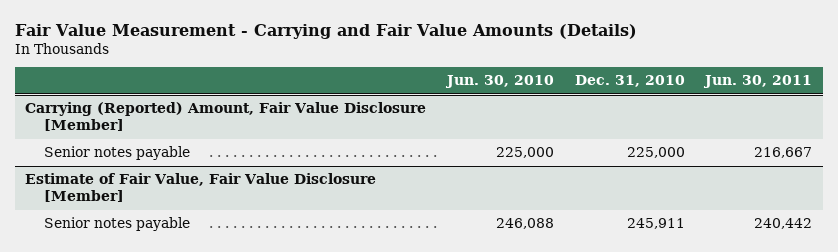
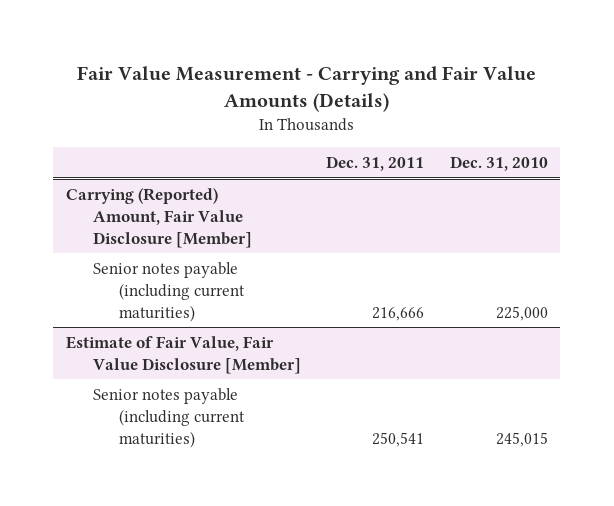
[444,75,554,89] Jun. 30, 2010 -> none
[703,75,813,89] Jun. 30, 2011 -> none
none -> [326,156,425,172] Dec. 31, 2011
[44,146,191,161] Senior notes payable -> [92,261,246,322] Senior notes payable (including current maturities)
[44,217,191,232] Senior notes payable -> [92,387,246,448] Senior notes payable (including current maturities)
[626,218,685,230] 245,911 -> [495,431,548,447] 245,015

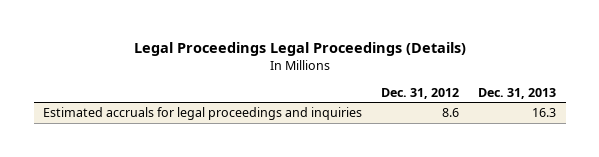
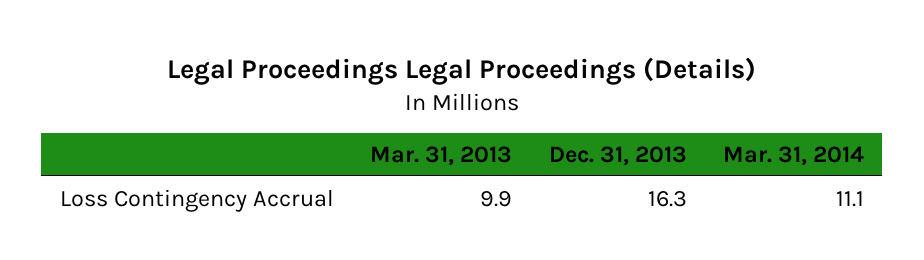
[381,87,460,99] Dec. 31, 2012 -> none
none -> [370,145,513,166] Mar. 31, 2013
none -> [722,145,864,166] Mar. 31, 2014
[43,107,363,121] Estimated accruals for legal proceedings and inquiries -> [59,188,334,212] Loss Contingency Accrual

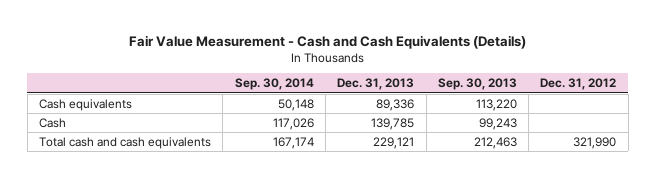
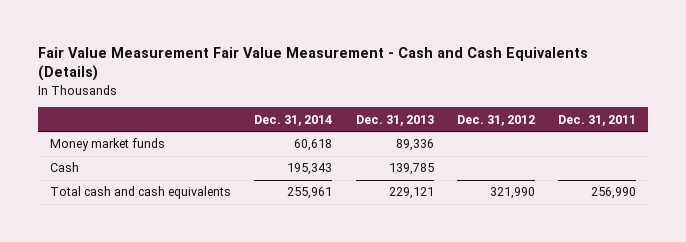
[128,34,526,49] Fair Value Measurement - Cash and Cash Equivalents (Details) -> [38,46,589,82] Fair Value Measurement Fair Value Measurement - Cash and Cash Equivalents (Details)
[234,78,314,91] Sep. 30, 2014 -> none
[437,78,517,91] Sep. 30, 2013 -> none
none -> [254,114,333,126] Dec. 31, 2014
none -> [558,114,637,126] Dec. 31, 2011
[39,98,133,111] Cash equivalents -> [49,138,165,152] Money market funds

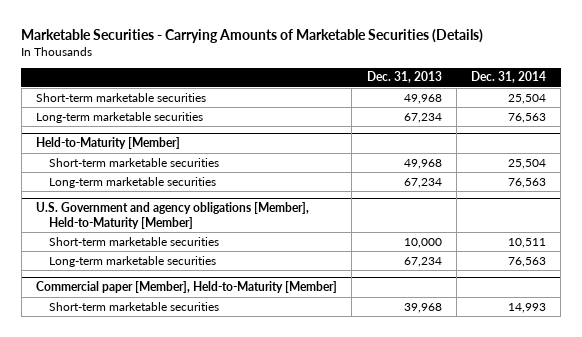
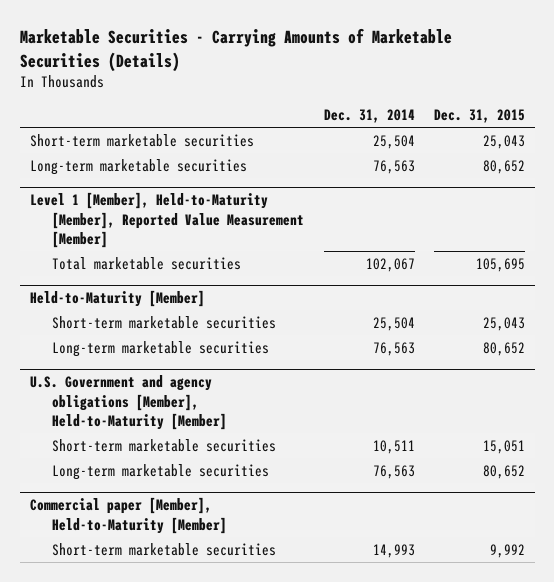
[366,71,442,84] Dec. 31, 2013 -> none
none -> [433,108,525,123] Dec. 31, 2015
none -> [29,192,305,248] Level 1 [Member], Held-to-Maturity [Member], Reported Value Measurement [Member]
none -> [52,256,242,270] Total marketable securities

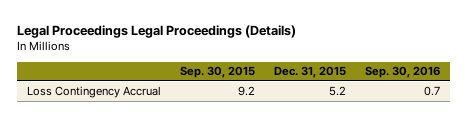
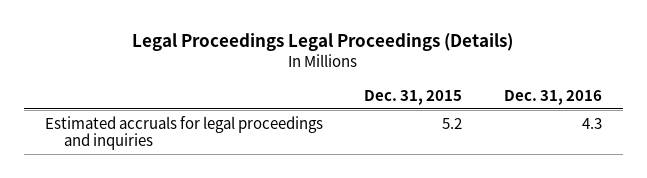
[179,66,255,79] Sep. 30, 2015 -> none
[365,66,441,79] Sep. 30, 2016 -> none
none -> [504,89,603,105] Dec. 31, 2016
[26,86,161,99] Loss Contingency Accrual -> [44,115,323,151] Estimated accruals for legal proceedings and inquiries

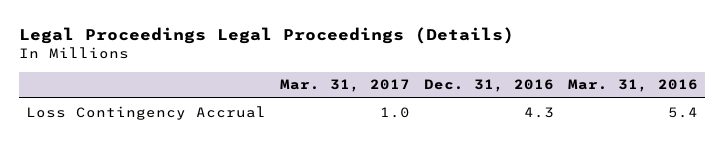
[364,89,463,105] Dec. 31, 2015 -> none
none -> [279,79,410,93] Mar. 31, 2017
none -> [567,79,698,93] Mar. 31, 2016
[44,115,323,151] Estimated accruals for legal proceedings and inquiries -> [25,105,266,120] Loss Contingency Accrual

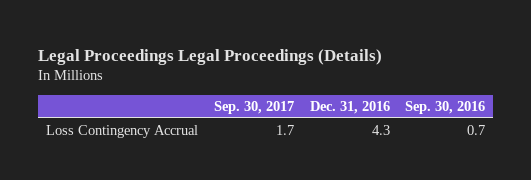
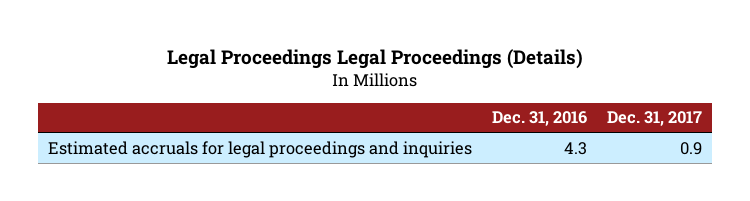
[213,101,294,115] Sep. 30, 2017 -> none
[405,101,486,115] Sep. 30, 2016 -> none
none -> [606,111,702,127] Dec. 31, 2017
[45,125,198,139] Loss Contingency Accrual -> [47,140,472,158] Estimated accruals for legal proceedings and inquiries

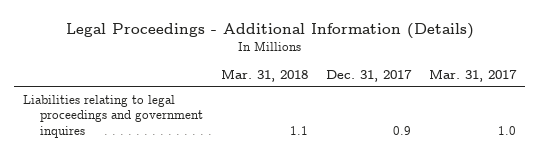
[166,48,583,69] Legal Proceedings Legal Proceedings (Details) -> [65,22,474,39] Legal Proceedings - Additional Information (Details)
[491,111,587,127] Dec. 31, 2016 -> none
none -> [221,69,309,83] Mar. 31, 2018
none -> [429,69,518,83] Mar. 31, 2017
[47,140,472,158] Estimated accruals for legal proceedings and inquiries -> [23,94,204,138] Liabilities relating to legal proceedings and government inquires

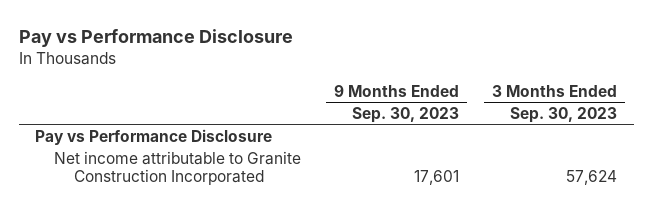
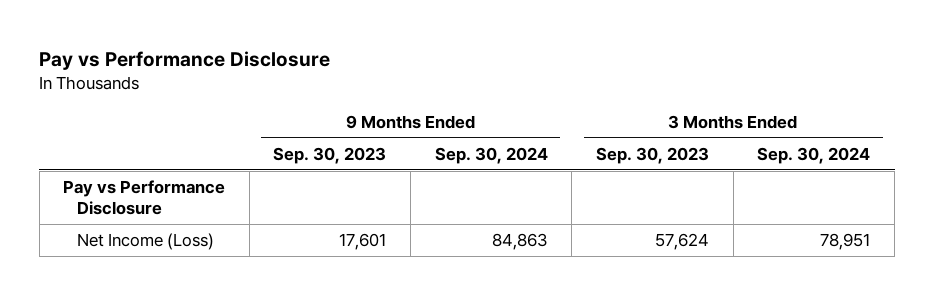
none -> [434,146,548,164] Sep. 30, 2024
none -> [757,146,871,164] Sep. 30, 2024
[54,150,302,186] Net income attributable to Granite Construction Incorporated -> [76,233,214,251] Net Income (Loss)

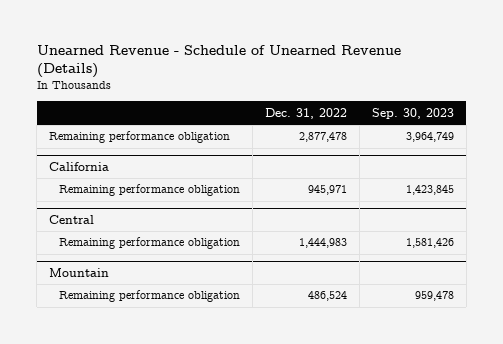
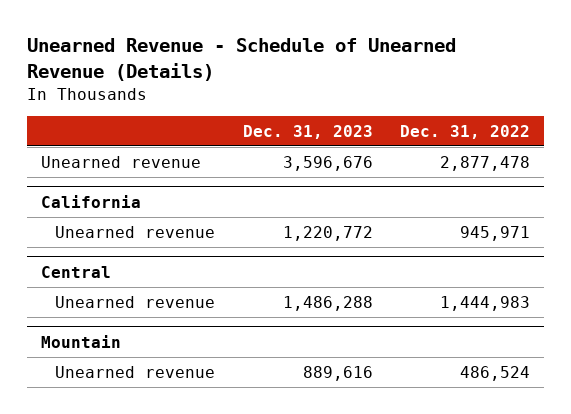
[371,107,454,119] Sep. 30, 2023 -> none
none -> [242,124,373,139] Dec. 31, 2023
[48,131,230,144] Remaining performance obligation -> [41,155,202,168] Unearned revenue
[59,184,241,197] Remaining performance obligation -> [54,225,215,238] Unearned revenue
[59,237,241,250] Remaining performance obligation -> [54,295,215,308] Unearned revenue
[59,290,241,303] Remaining performance obligation -> [54,365,215,378] Unearned revenue

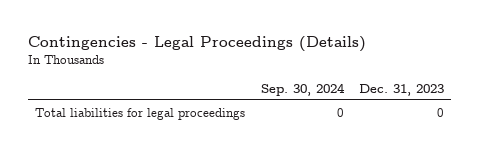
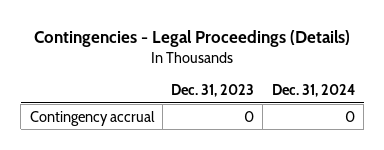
[260,82,345,96] Sep. 30, 2024 -> none
none -> [271,84,355,98] Dec. 31, 2024
[35,108,246,121] Total liabilities for legal proceedings -> [29,110,155,126] Contingency accrual

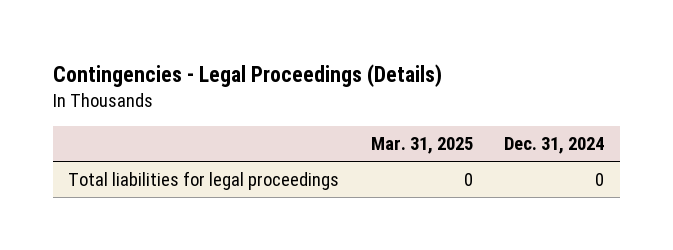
[171,84,255,98] Dec. 31, 2023 -> none
none -> [370,136,473,154] Mar. 31, 2025
[29,110,155,126] Contingency accrual -> [68,171,340,191] Total liabilities for legal proceedings

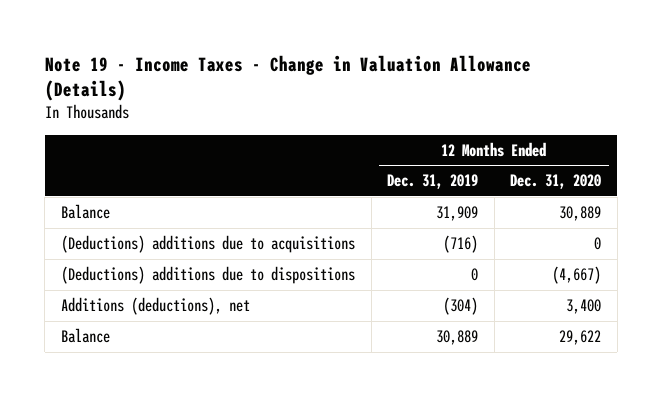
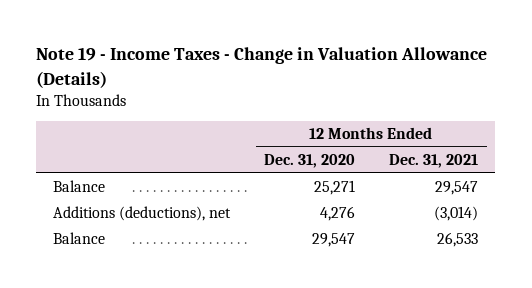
[387,174,479,190] Dec. 31, 2019 -> none
none -> [389,153,479,168] Dec. 31, 2021
[61,235,356,254] (Deductions) additions due to acquisitions -> none
[61,266,356,285] (Deductions) additions due to dispositions -> none
[559,206,602,222] 30,889 -> [314,180,356,196] 25,271
[566,299,602,315] 3,400 -> [320,206,356,222] 4,276
[559,330,602,346] 29,622 -> [312,233,356,248] 29,547

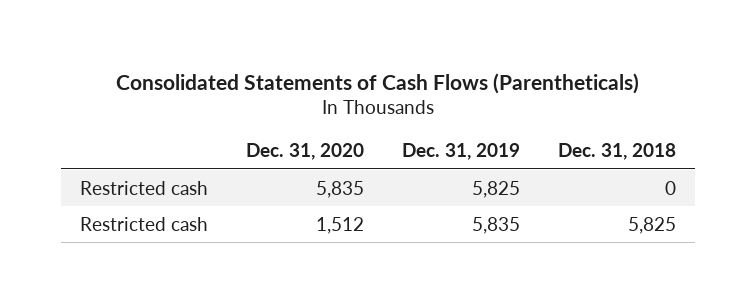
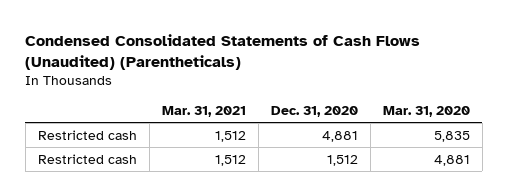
[115,72,639,94] Consolidated Statements of Cash Flows (Parentheticals) -> [25,34,421,70] Condensed Consolidated Statements of Cash Flows (Unaudited) (Parentheticals)
[401,143,520,161] Dec. 31, 2019 -> none
[557,143,676,161] Dec. 31, 2018 -> none
none -> [161,105,246,117] Mar. 31, 2021
none -> [382,105,470,117] Mar. 31, 2020
[315,180,364,198] 5,835 -> [321,130,358,142] 4,881

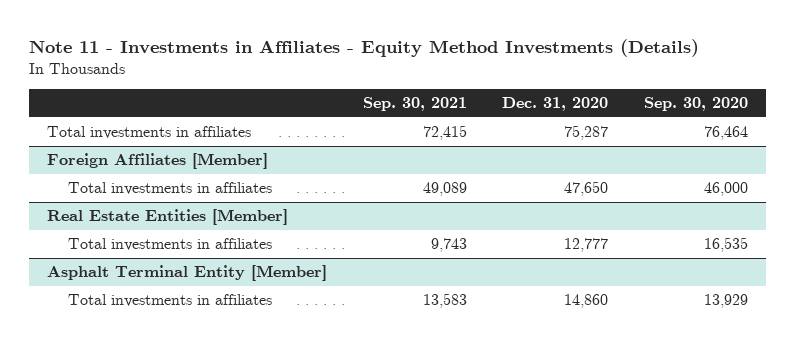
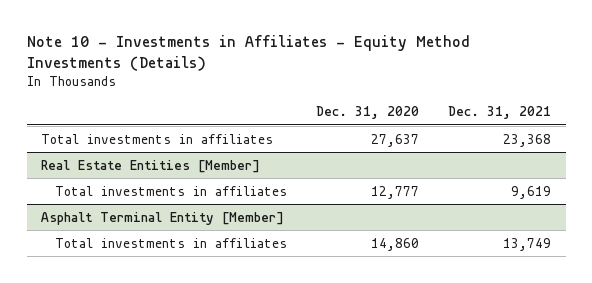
[29,39,700,58] Note 11 - Investments in Affiliates - Equity Method Investments (Details) -> [26,35,470,71] Note 10 - Investments in Affiliates - Equity Method Investments (Details)
[362,97,467,112] Sep. 30, 2021 -> none
[644,97,749,112] Sep. 30, 2020 -> none
none -> [448,106,552,120] Dec. 31, 2021
[47,153,269,170] Foreign Affiliates [Member] -> none
[68,182,273,196] Total investments in affiliates -> none
[564,125,609,141] 75,287 -> [370,133,419,147] 27,637

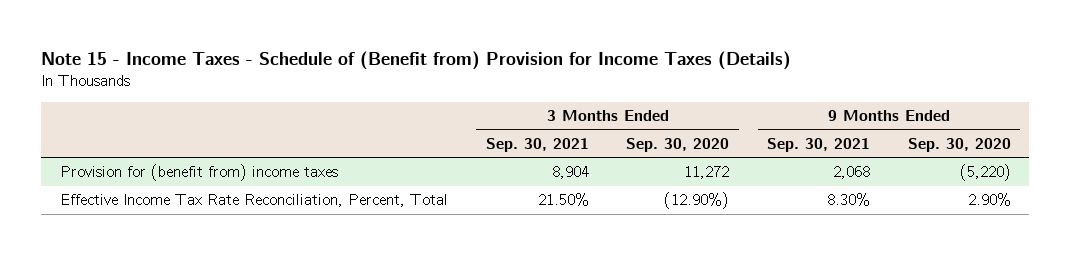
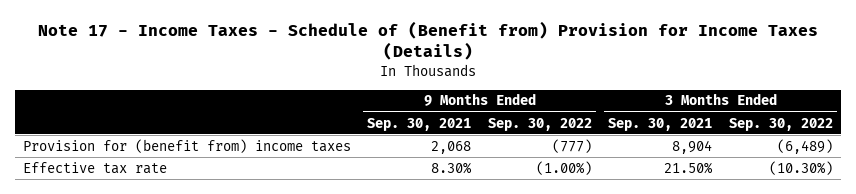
[41,51,792,71] Note 15 - Income Taxes - Schedule of (Benefit from) Provision for Income Taxes (Details) -> [37,21,818,61] Note 17 - Income Taxes - Schedule of (Benefit from) Provision for Income Taxes (Details)
[626,137,730,152] Sep. 30, 2020 -> none
[907,137,1011,152] Sep. 30, 2020 -> none
none -> [487,117,592,131] Sep. 30, 2022
none -> [728,117,833,131] Sep. 30, 2022
[60,194,449,208] Effective Income Tax Rate Reconciliation, Percent, Total -> [23,161,168,174] Effective tax rate

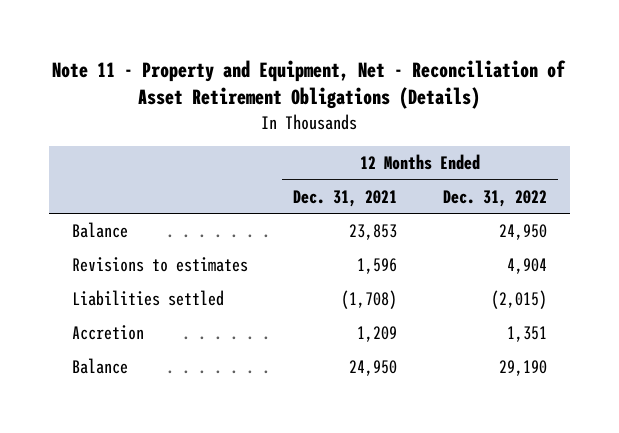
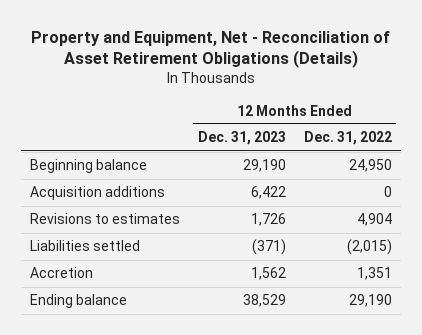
[52,59,567,110] Note 11 - Property and Equipment, Net - Reconciliation of Asset Retirement Obligations (Details) -> [30,30,390,69] Property and Equipment, Net - Reconciliation of Asset Retirement Obligations (Details)
[293,189,398,207] Dec. 31, 2021 -> none
none -> [197,131,286,146] Dec. 31, 2023
[71,222,128,239] Balance -> [29,159,147,174] Beginning balance
none -> [29,186,165,201] Acquisition additions
[71,358,128,375] Balance -> [29,294,127,309] Ending balance

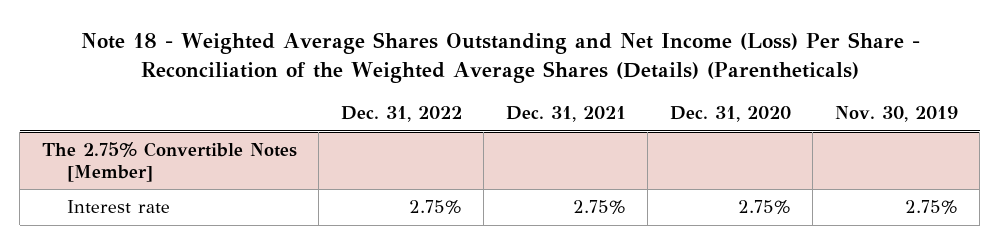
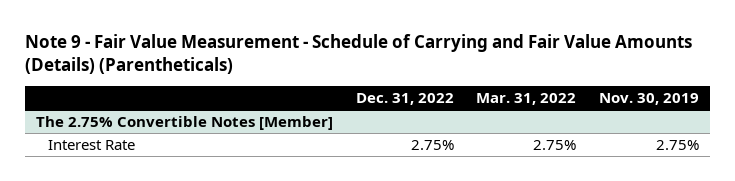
[80,32,920,83] Note 18 - Weighted Average Shares Outstanding and Net Income (Loss) Per Share - Reconciliation of the Weighted Average Shares (Details) (Parentheticals) -> [24,33,692,75] Note 9 - Fair Value Measurement - Schedule of Carrying and Fair Value Amounts (Details) (Parentheticals)
[505,106,626,123] Dec. 31, 2021 -> none
[669,106,791,123] Dec. 31, 2020 -> none
none -> [476,92,577,105] Mar. 31, 2022
[67,200,171,214] Interest rate -> [47,139,135,150] Interest Rate

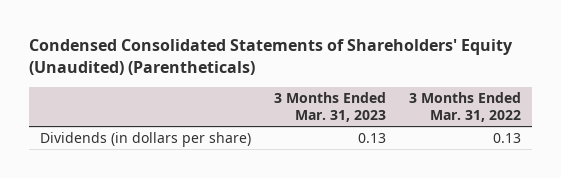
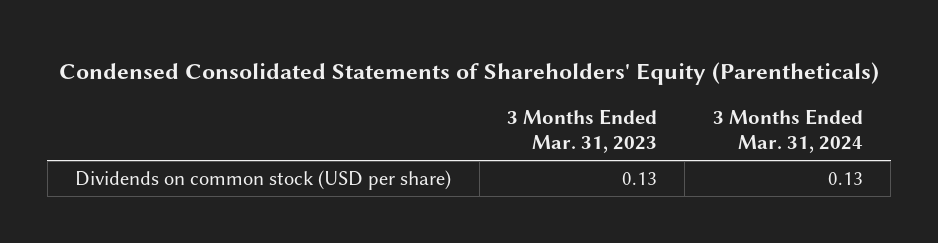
[29,38,514,75] Condensed Consolidated Statements of Shareholders' Equity (Unaudited) (Parentheticals) -> [58,61,879,85] Condensed Consolidated Statements of Shareholders' Equity (Parentheticals)
[408,92,521,123] 3 Months Ended Mar. 31, 2022 -> none
none -> [712,108,863,153] 3 Months Ended Mar. 31, 2024
[40,132,252,148] Dividends (in dollars per share) -> [75,170,452,191] Dividends on common stock (USD per share)

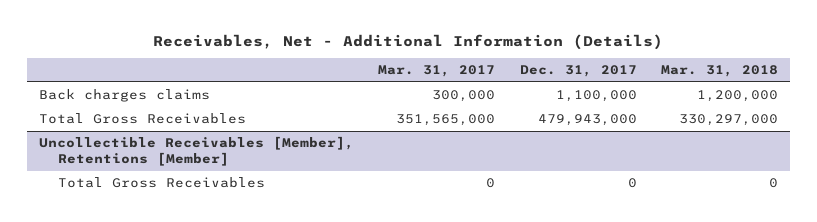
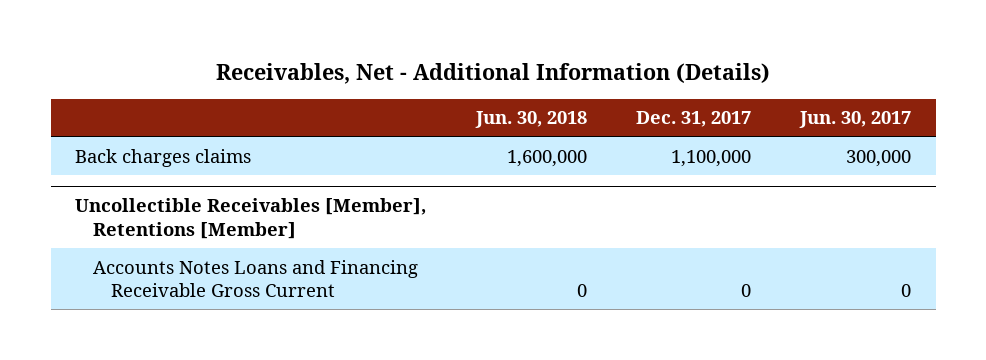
[378,65,496,78] Mar. 31, 2017 -> none
[661,65,779,78] Mar. 31, 2018 -> none
none -> [474,111,587,129] Jun. 30, 2018
none -> [799,111,912,129] Jun. 30, 2017
[38,113,246,125] Total Gross Receivables -> none
[57,177,265,189] Total Gross Receivables -> [93,259,419,298] Accounts Notes Loans and Financing Receivable Gross Current

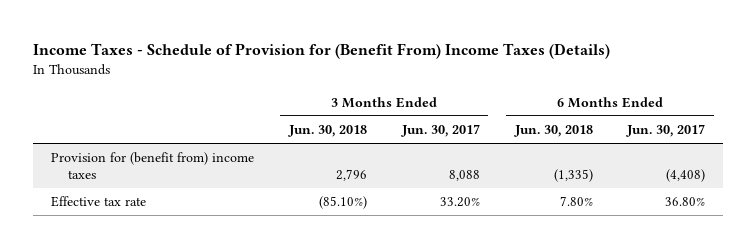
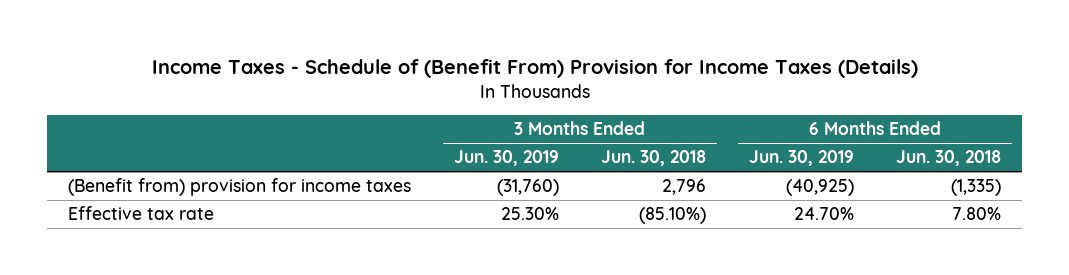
[33,43,611,60] Income Taxes - Schedule of Provision for (Benefit From) Income Taxes (Details) -> [151,59,918,79] Income Taxes - Schedule of (Benefit From) Provision for Income Taxes (Details)
[400,123,480,137] Jun. 30, 2017 -> none
[626,123,706,137] Jun. 30, 2017 -> none
none -> [453,150,559,167] Jun. 30, 2019
none -> [748,150,854,167] Jun. 30, 2019
[50,152,254,179] Provision for (benefit from) income taxes -> [68,178,412,197] (Benefit from) provision for income taxes

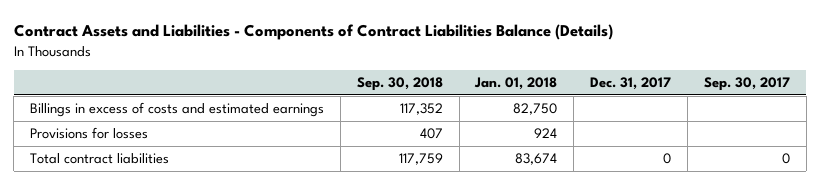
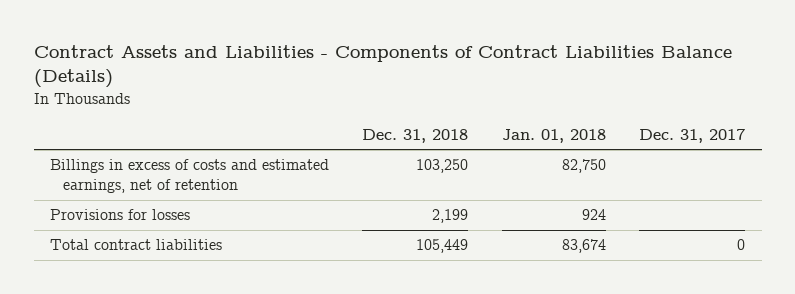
[356,77,443,92] Sep. 30, 2018 -> none
[703,77,790,92] Sep. 30, 2017 -> none
none -> [362,128,469,143] Dec. 31, 2018
[30,102,325,118] Billings in excess of costs and estimated earnings -> [50,159,330,194] Billings in excess of costs and estimated earnings, net of retention

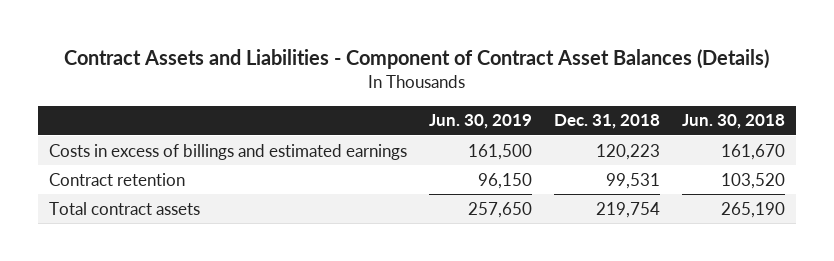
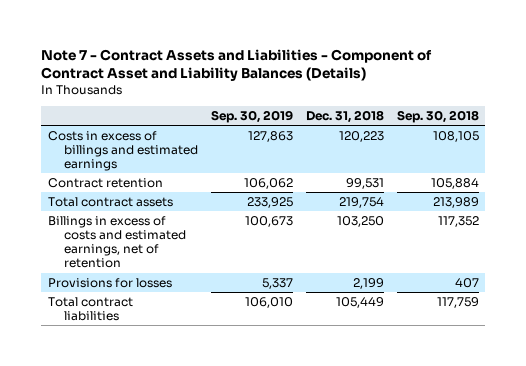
[63,49,769,70] Contract Assets and Liabilities - Component of Contract Asset Balances (Details) -> [41,48,433,82] Note 7 - Contract Assets and Liabilities - Component of Contract Asset and Liability Balances (Details)
[429,114,533,130] Jun. 30, 2019 -> none
[681,114,785,130] Jun. 30, 2018 -> none
none -> [210,109,293,123] Sep. 30, 2019
none -> [396,109,479,123] Sep. 30, 2018
none -> [47,215,186,269] Billings in excess of costs and estimated earnings, net of retention
none -> [47,277,172,288] Provisions for losses
none -> [47,296,133,322] Total contract liabilities

